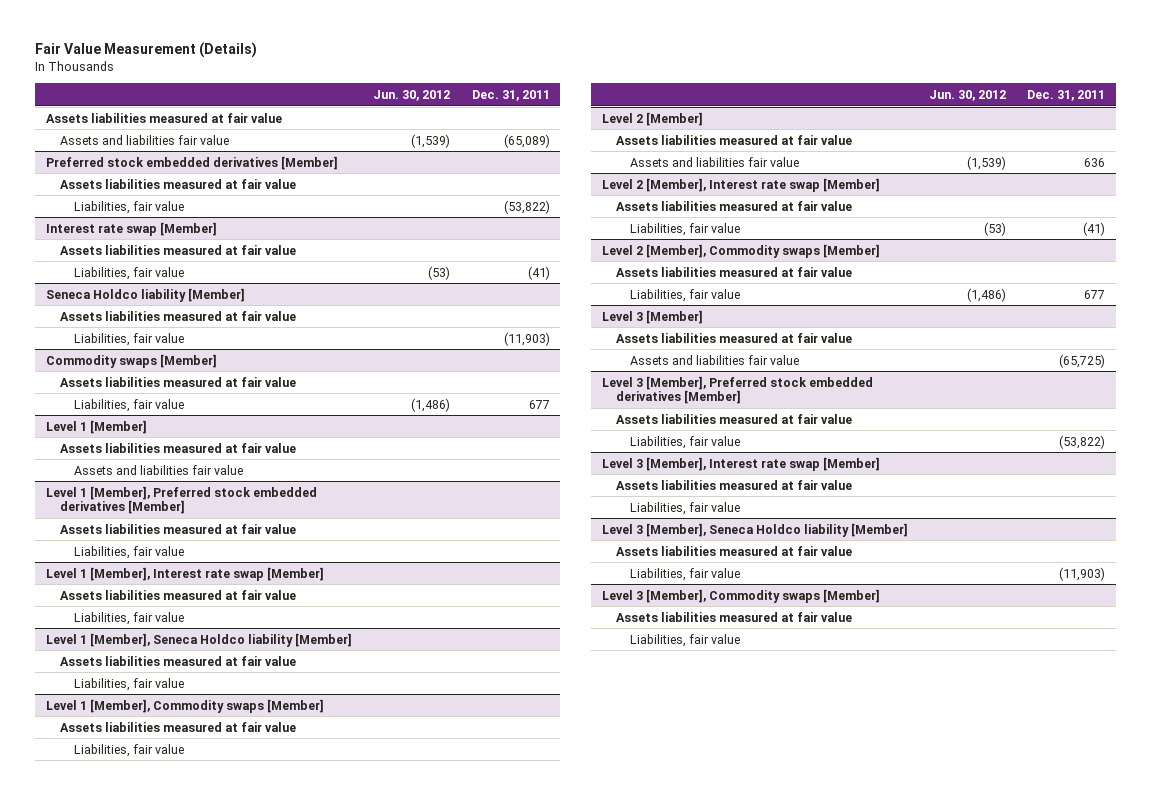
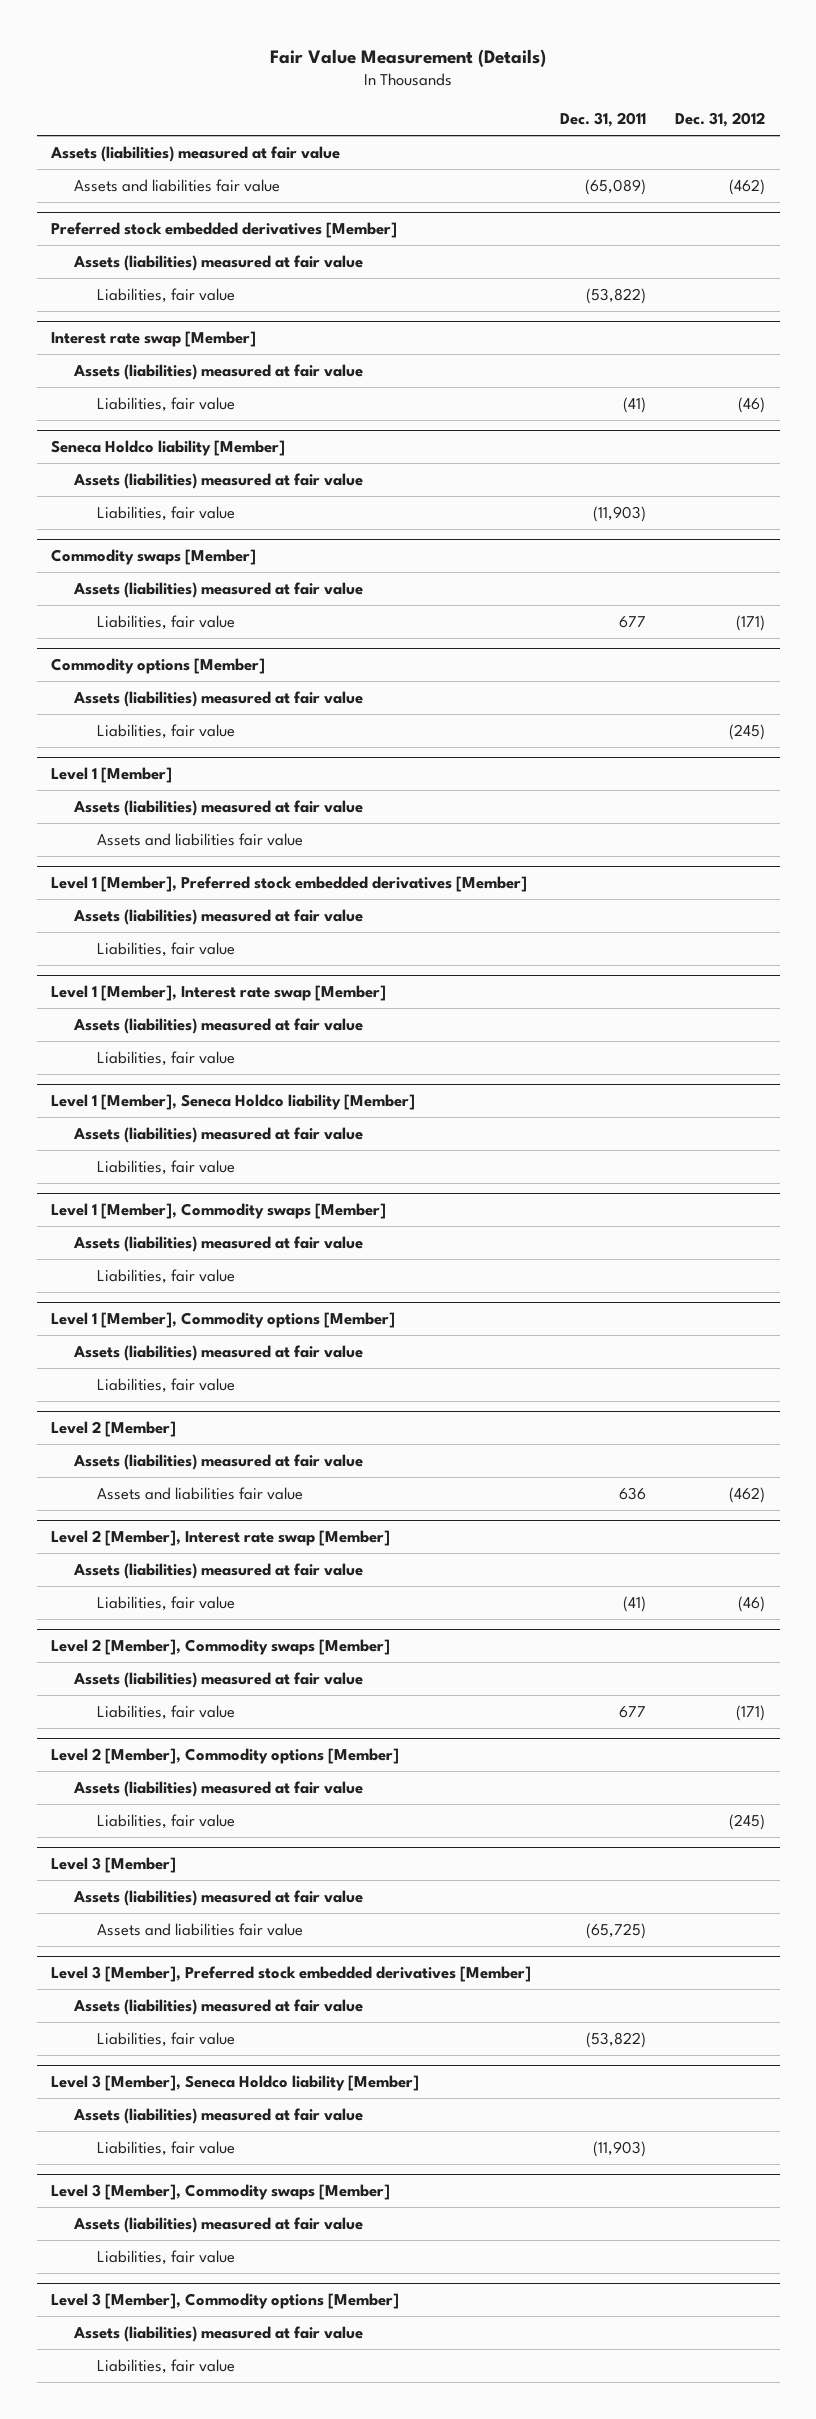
[373,89,451,101] Jun. 30, 2012 -> none
none -> [675,112,766,128] Dec. 31, 2012
[46,112,283,123] Assets liabilities measured at fair value -> [50,146,341,163] Assets (liabilities) measured at fair value
[60,178,297,189] Assets liabilities measured at fair value -> [73,255,364,272] Assets (liabilities) measured at fair value
[60,244,297,255] Assets liabilities measured at fair value -> [73,364,364,381] Assets (liabilities) measured at fair value
[60,310,297,321] Assets liabilities measured at fair value -> [73,473,364,490] Assets (liabilities) measured at fair value
[60,376,297,387] Assets liabilities measured at fair value -> [73,582,364,599] Assets (liabilities) measured at fair value
none -> [51,658,266,675] Commodity options [Member]
none -> [73,691,364,708] Assets (liabilities) measured at fair value
none -> [97,724,236,740] Liabilities, fair value
[60,442,297,453] Assets liabilities measured at fair value -> [73,800,364,817] Assets (liabilities) measured at fair value
[60,523,297,534] Assets liabilities measured at fair value -> [73,909,364,926] Assets (liabilities) measured at fair value
[60,589,297,600] Assets liabilities measured at fair value -> [73,1018,364,1035] Assets (liabilities) measured at fair value
[60,655,297,666] Assets liabilities measured at fair value -> [73,1127,364,1144] Assets (liabilities) measured at fair value
[60,721,297,732] Assets liabilities measured at fair value -> [73,1236,364,1253] Assets (liabilities) measured at fair value
none -> [51,1312,396,1329] Level 1 [Member], Commodity options [Member]
none -> [73,1345,364,1362] Assets (liabilities) measured at fair value
none -> [97,1378,236,1394] Liabilities, fair value
[615,134,852,145] Assets liabilities measured at fair value -> [73,1454,364,1471] Assets (liabilities) measured at fair value
[615,200,852,211] Assets liabilities measured at fair value -> [73,1563,364,1580] Assets (liabilities) measured at fair value
[615,266,852,277] Assets liabilities measured at fair value -> [73,1672,364,1689] Assets (liabilities) measured at fair value
none -> [51,1748,400,1765] Level 2 [Member], Commodity options [Member]
none -> [73,1781,364,1798] Assets (liabilities) measured at fair value
none -> [97,1814,236,1830] Liabilities, fair value
[615,332,852,343] Assets liabilities measured at fair value -> [73,1890,364,1907] Assets (liabilities) measured at fair value
[615,413,852,424] Assets liabilities measured at fair value -> [73,1999,364,2016] Assets (liabilities) measured at fair value
[601,456,880,471] Level 3 [Member], Interest rate swap [Member] -> none
[615,479,852,490] Assets liabilities measured at fair value -> none
[629,501,740,515] Liabilities, fair value -> none
[615,545,852,556] Assets liabilities measured at fair value -> [73,2108,364,2125] Assets (liabilities) measured at fair value
[615,611,852,622] Assets liabilities measured at fair value -> [73,2217,364,2234] Assets (liabilities) measured at fair value
none -> [51,2293,400,2310] Level 3 [Member], Commodity options [Member]
none -> [73,2326,364,2343] Assets (liabilities) measured at fair value
none -> [97,2359,236,2375] Liabilities, fair value

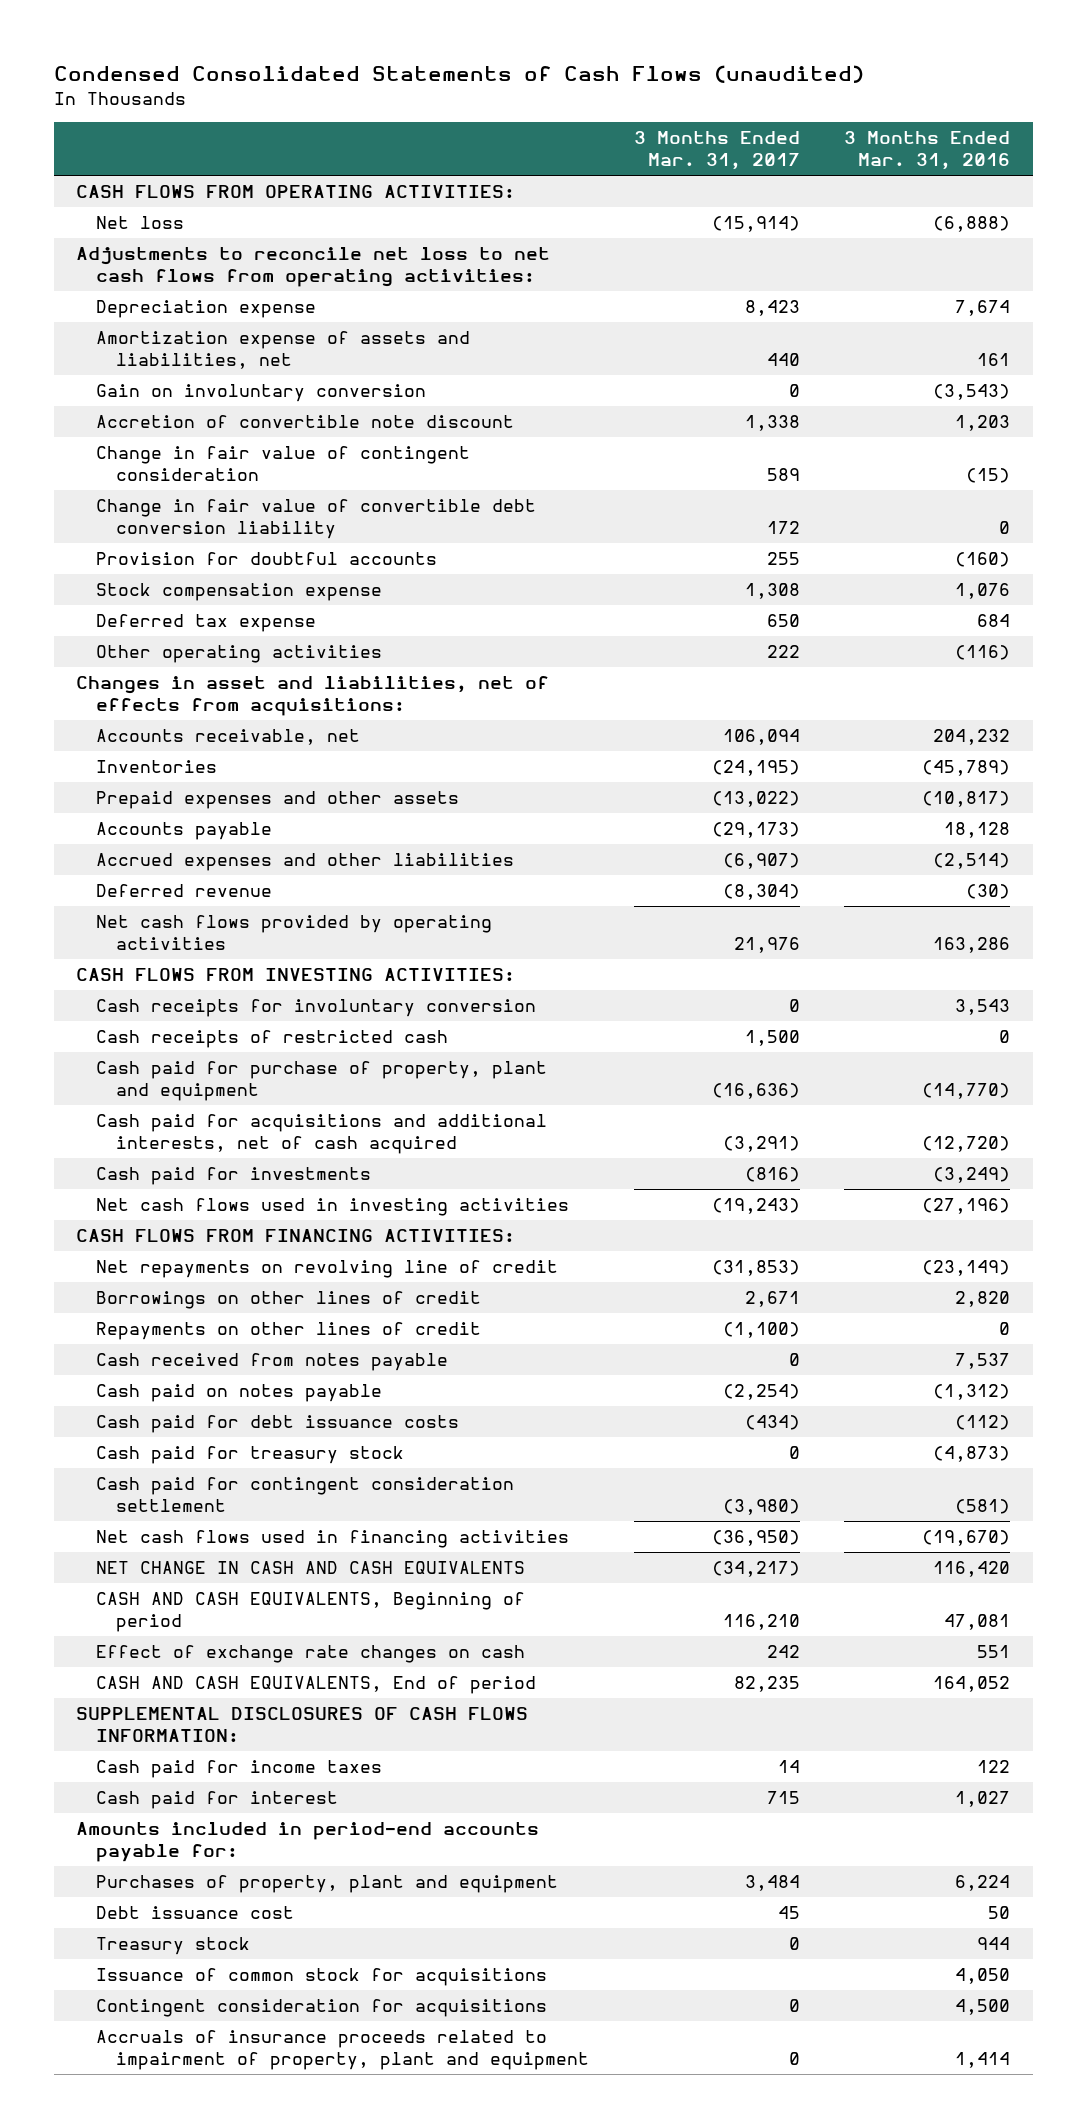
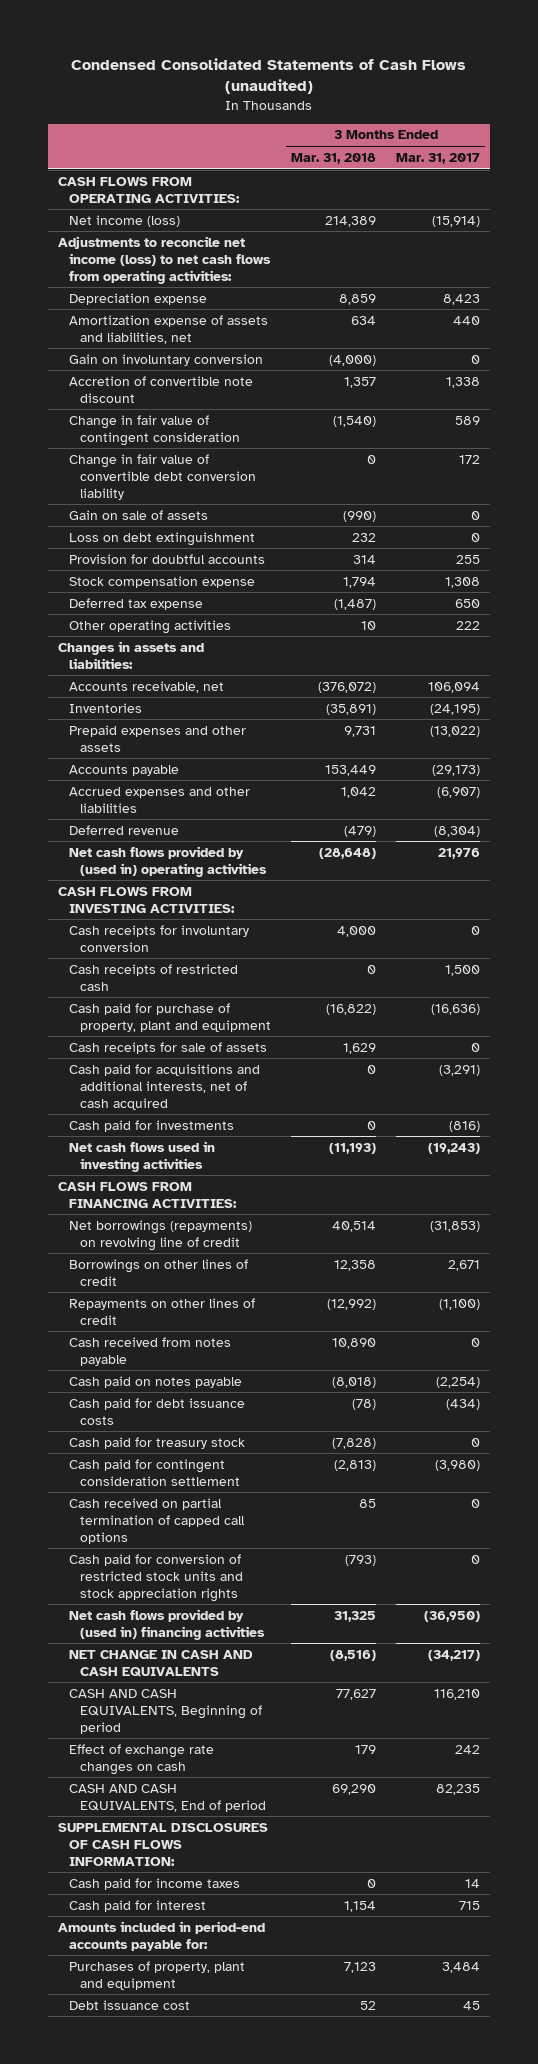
[844,131,1011,171] 3 Months Ended Mar. 31, 2016 -> none
none -> [291,152,377,164] Mar. 31, 2018
[96,216,185,230] Net loss -> [69,214,181,227] Net income (loss)
[76,247,551,288] Adjustments to reconcile net loss to net cash flows from operating activities: -> [58,235,272,284] Adjustments to reconcile net income (loss) to net cash flows from operating activities:
none -> [69,509,209,520] Gain on sale of assets
none -> [69,531,256,546] Loss on debt extinguishment
[76,676,550,717] Changes in asset and liabilities, net of effects from acquisitions: -> [58,640,205,669] Changes in assets and liabilities:
[96,915,493,951] Net cash flows provided by operating activities -> [69,845,268,877] Net cash flows provided by (used in) operating activities
none -> [69,1041,268,1054] Cash receipts for sale of assets
[96,1260,559,1279] Net repayments on revolving line of credit -> [69,1219,253,1251] Net borrowings (repayments) on revolving line of credit
none -> [69,1497,246,1544] Cash received on partial termination of capped call options
none -> [69,1553,244,1602] Cash paid for conversion of restricted stock units and stock appreciation rights
[96,1530,570,1549] Net cash flows used in financing activities -> [69,1608,266,1640] Net cash flows provided by (used in) financing activities
[96,1937,251,1956] Treasury stock -> none
[96,1968,548,1987] Issuance of common stock for acquisitions -> none
[96,1999,548,2018] Contingent consideration for acquisitions -> none
[96,2030,590,2071] Accruals of insurance proceeds related to impairment of property, plant and equipment -> none

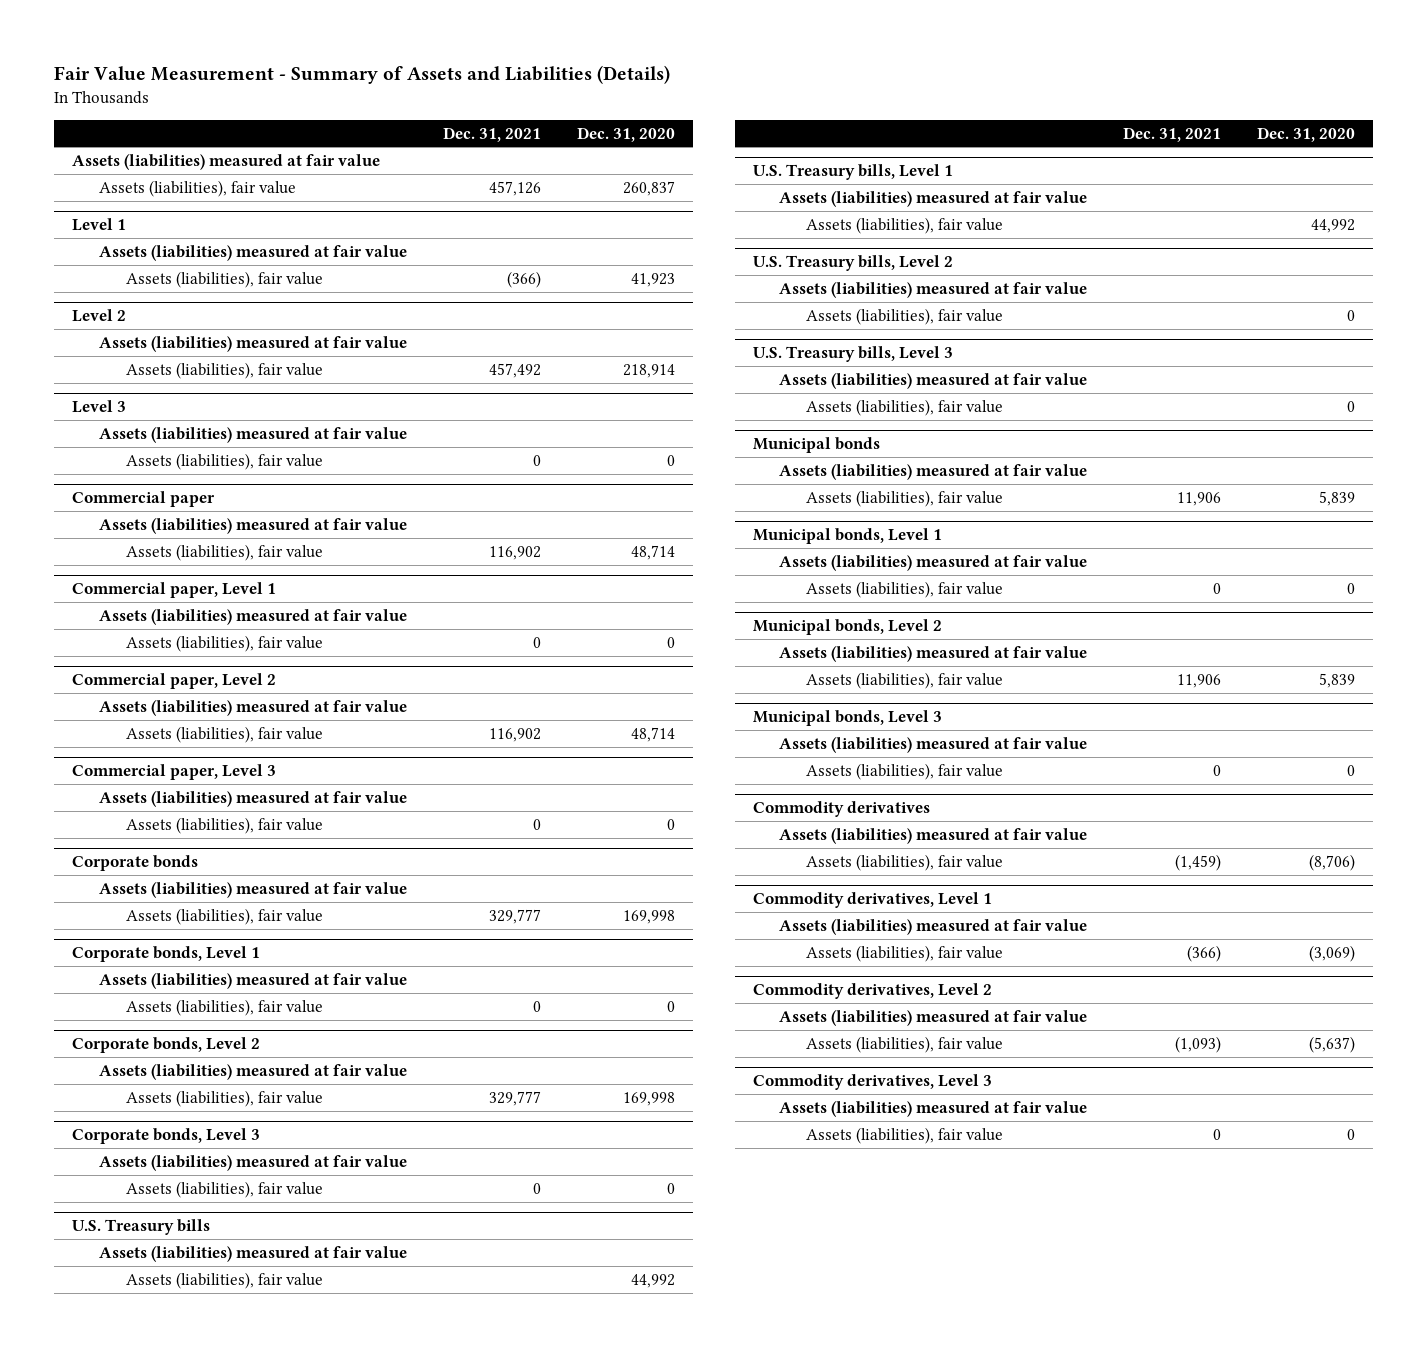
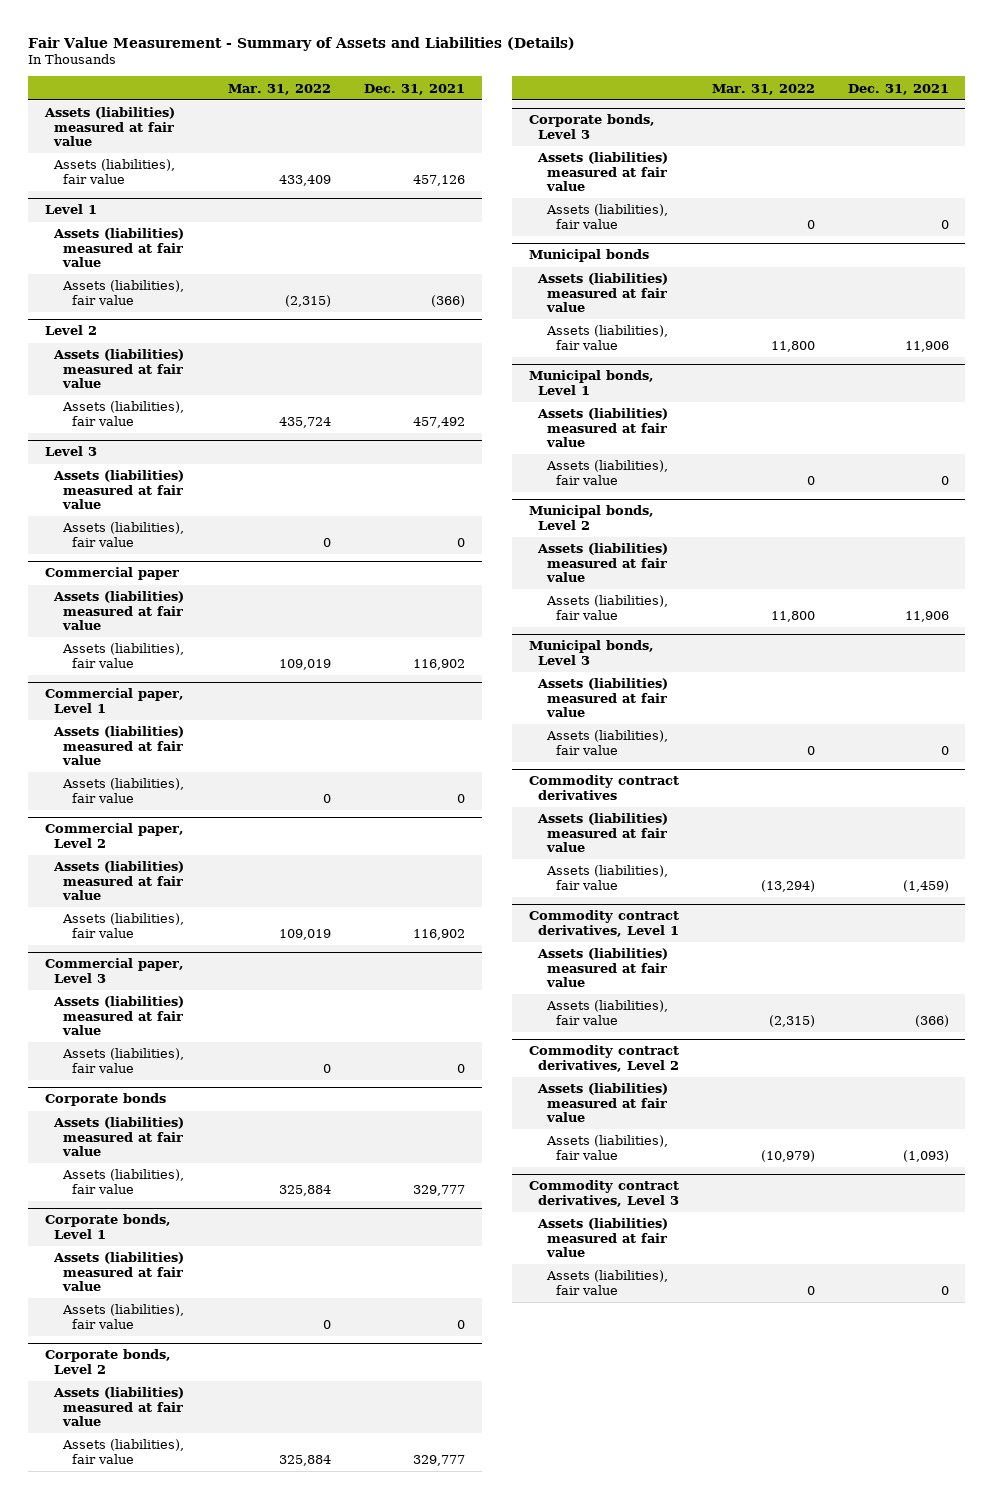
[576,126,675,142] Dec. 31, 2020 -> none
none -> [228,83,332,95] Mar. 31, 2022
[72,1218,211,1235] U.S. Treasury bills -> none
[99,1245,408,1262] Assets (liabilities) measured at fair value -> none
[125,1271,323,1289] Assets (liabilities), fair value -> none
[752,163,953,180] U.S. Treasury bills, Level 1 -> none
[779,190,1088,207] Assets (liabilities) measured at fair value -> none
[806,216,1004,234] Assets (liabilities), fair value -> none
[752,254,953,271] U.S. Treasury bills, Level 2 -> none
[779,281,1088,298] Assets (liabilities) measured at fair value -> none
[806,307,1004,325] Assets (liabilities), fair value -> none
[752,345,953,362] U.S. Treasury bills, Level 3 -> none
[779,372,1088,389] Assets (liabilities) measured at fair value -> none
[806,398,1004,416] Assets (liabilities), fair value -> none
[752,800,930,817] Commodity derivatives -> [528,775,679,800] Commodity contract derivatives
[752,891,992,908] Commodity derivatives, Level 1 -> [528,910,679,937] Commodity contract derivatives, Level 1
[752,982,992,999] Commodity derivatives, Level 2 -> [528,1045,679,1072] Commodity contract derivatives, Level 2
[752,1073,992,1090] Commodity derivatives, Level 3 -> [528,1180,679,1207] Commodity contract derivatives, Level 3

